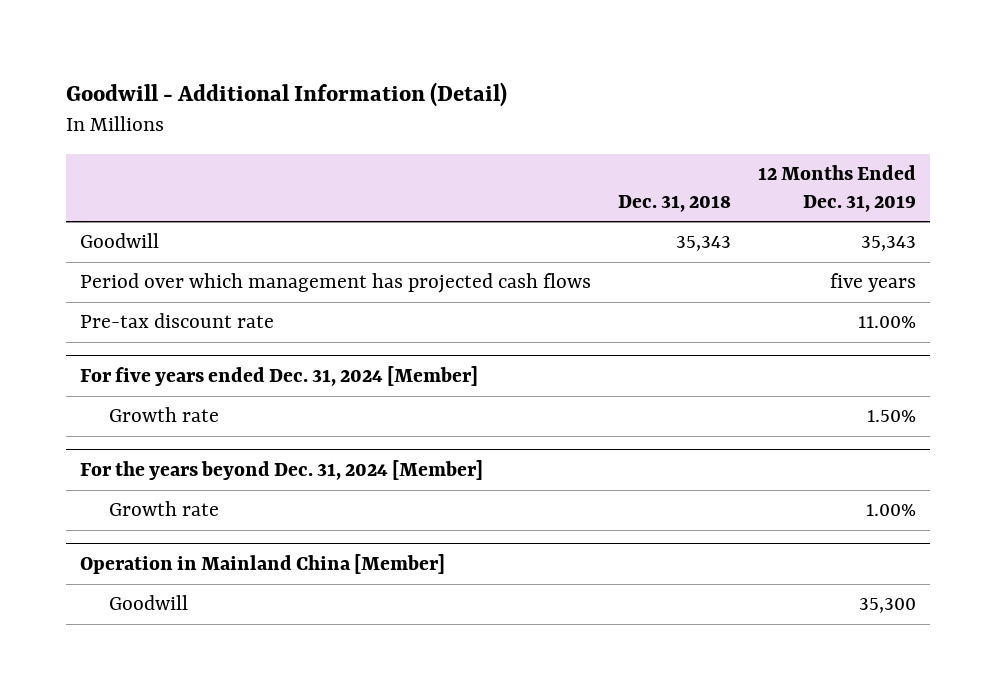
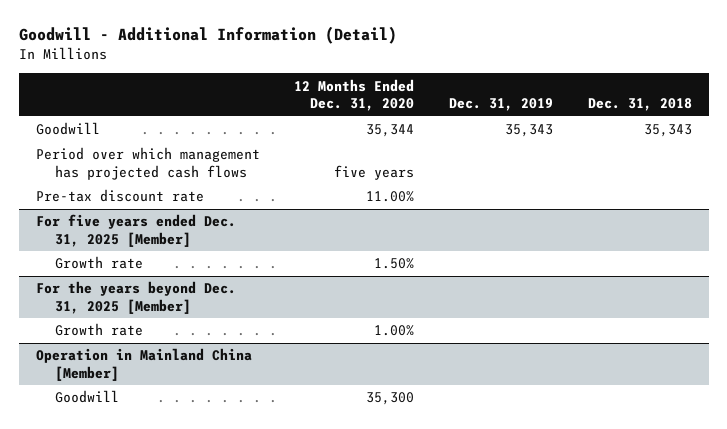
[758,165,917,212] 12 Months Ended Dec. 31, 2019 -> none
none -> [294,78,415,112] 12 Months Ended Dec. 31, 2020
none -> [448,98,553,112] Dec. 31, 2019
[79,366,478,387] For five years ended Dec. 31, 2024 [Member] -> [35,214,236,247] For five years ended Dec. 31, 2025 [Member]
[79,460,483,481] For the years beyond Dec. 31, 2024 [Member] -> [35,281,236,314] For the years beyond Dec. 31, 2025 [Member]

